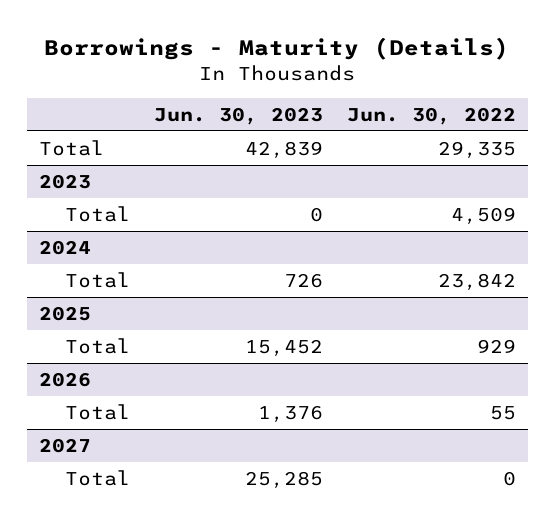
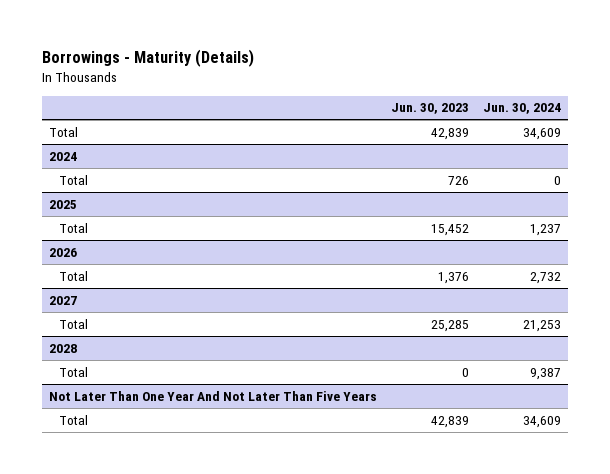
[346,107,516,126] Jun. 30, 2022 -> none
none -> [483,103,562,115] Jun. 30, 2024
[38,173,91,189] 2023 -> none
[65,205,131,222] Total -> none
none -> [49,343,78,353] 2028
none -> [58,366,88,377] Total
none -> [49,390,378,401] Not Later Than One Year And Not Later Than Five Years
none -> [58,414,88,425] Total

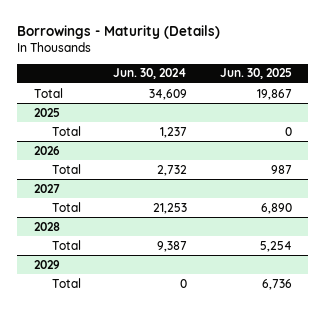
[391,103,470,115] Jun. 30, 2023 -> none
none -> [220,68,293,80] Jun. 30, 2025
[49,151,78,161] 2024 -> none
[58,174,88,185] Total -> none
[49,390,378,401] Not Later Than One Year And Not Later Than Five Years -> none
none -> [33,259,60,269] 2029
[523,415,562,428] 34,609 -> [180,278,188,288] 0

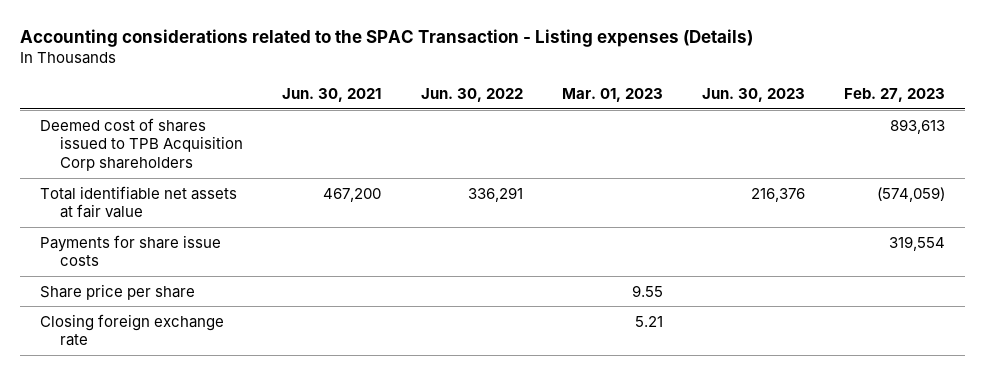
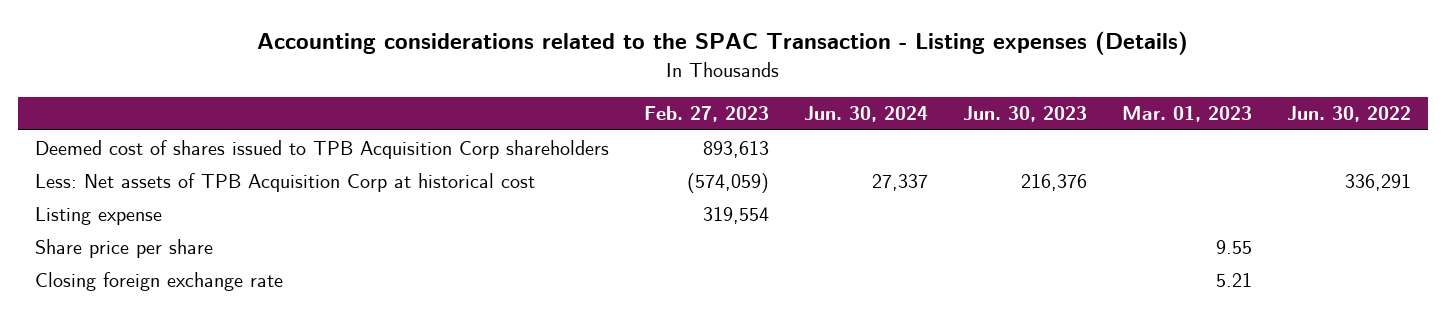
[282,87,382,102] Jun. 30, 2021 -> none
none -> [804,106,929,123] Jun. 30, 2024
[39,185,237,219] Total identifiable net assets at fair value -> [35,172,536,192] Less: Net assets of TPB Acquisition Corp at historical cost
[39,234,221,267] Payments for share issue costs -> [35,206,163,225] Listing expense

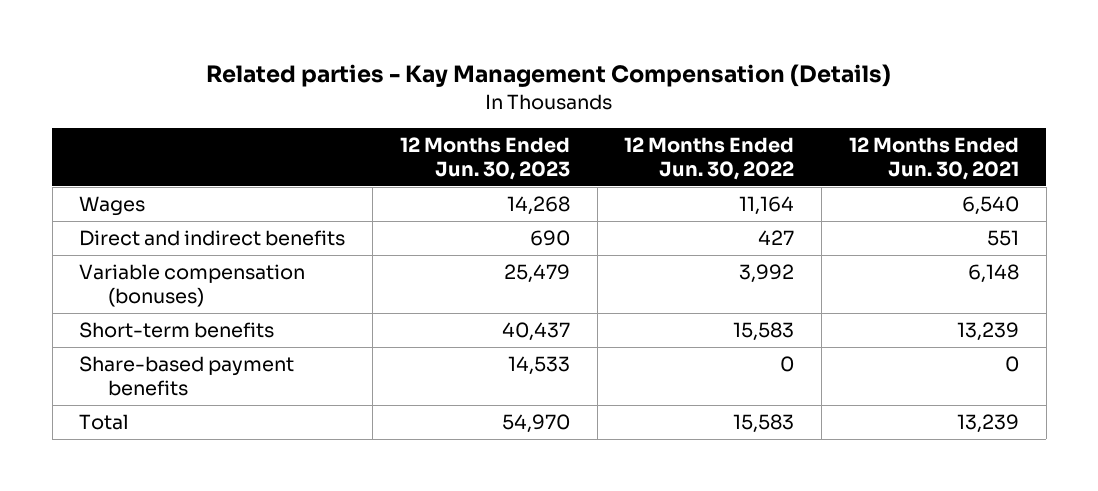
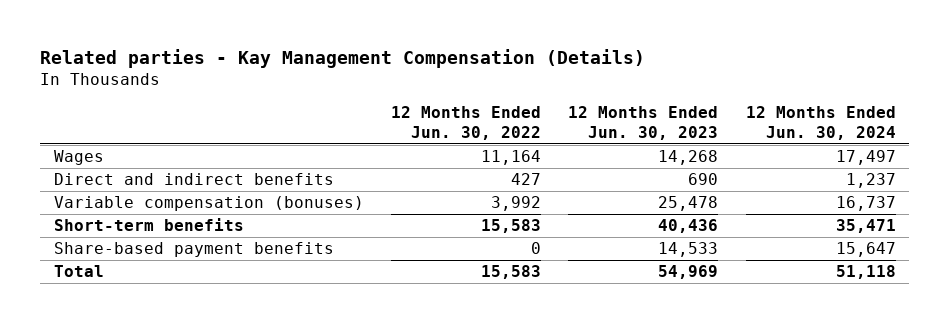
[848,137,1019,181] 12 Months Ended Jun. 30, 2021 -> none
none -> [745,106,896,140] 12 Months Ended Jun. 30, 2024
[503,264,570,284] 25,479 -> [658,196,719,212] 25,478
[501,322,570,342] 40,437 -> [658,219,719,234] 40,436
[501,414,570,434] 54,970 -> [658,265,719,280] 54,969

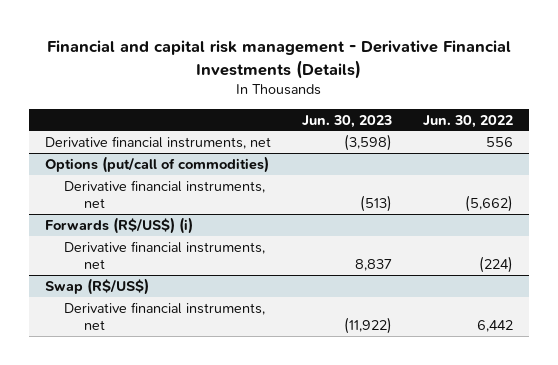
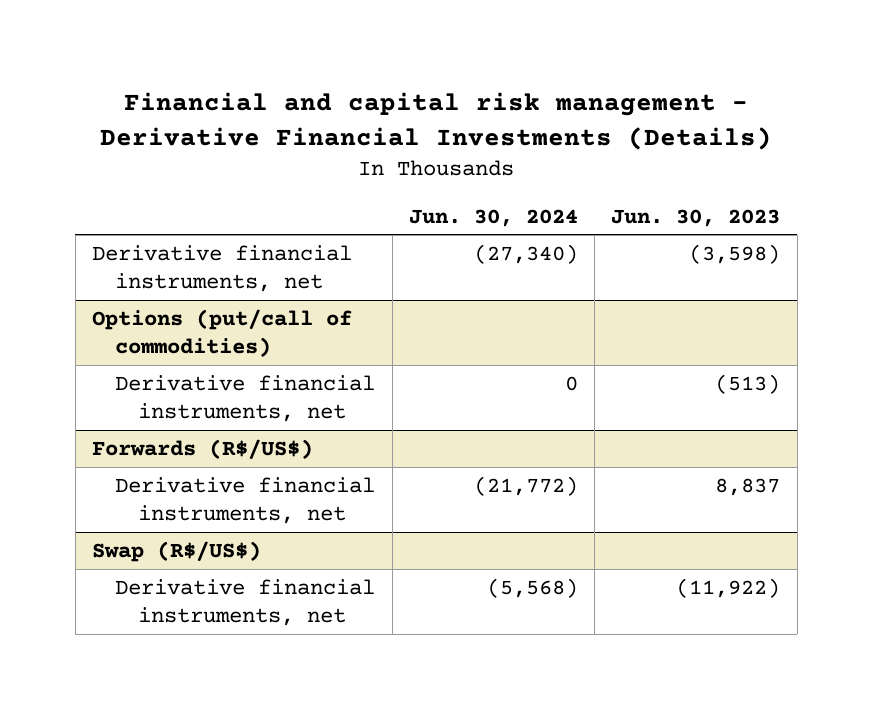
[423,114,514,128] Jun. 30, 2022 -> none
none -> [408,208,578,227] Jun. 30, 2024
[44,216,193,234] Forwards (R$/US$) (i) -> [92,438,314,459] Forwards (R$/US$)

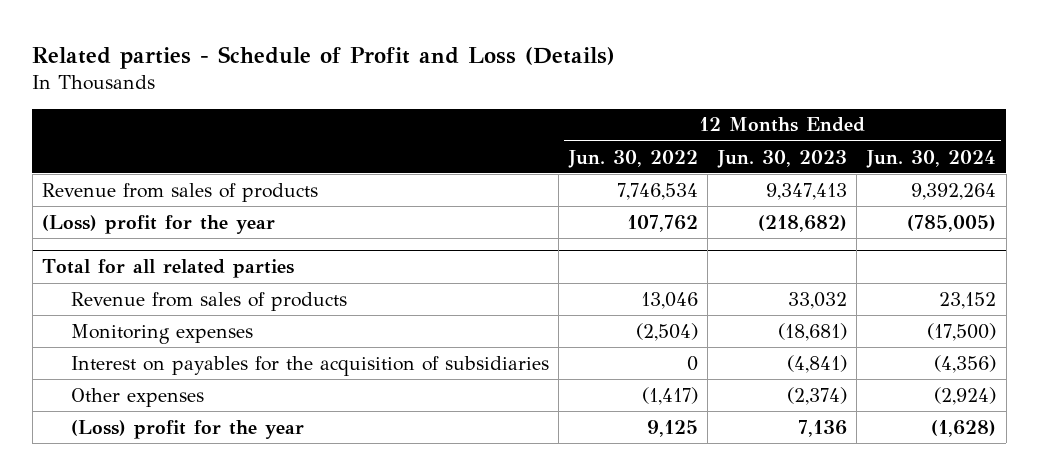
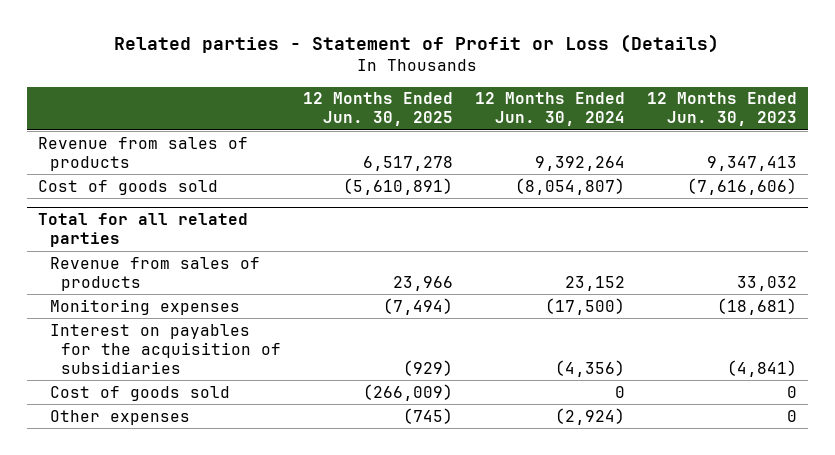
[32,45,616,69] Related parties - Schedule of Profit and Loss (Details) -> [114,34,720,54] Related parties - Statement of Profit or Loss (Details)
[567,149,698,168] Jun. 30, 2022 -> none
none -> [303,92,454,127] 12 Months Ended Jun. 30, 2025
[42,214,276,234] (Loss) profit for the year -> none
none -> [37,179,218,195] Cost of goods sold
[70,419,304,439] (Loss) profit for the year -> none
none -> [49,385,230,401] Cost of goods sold
[786,386,847,405] (2,374) -> [787,409,798,422] 0

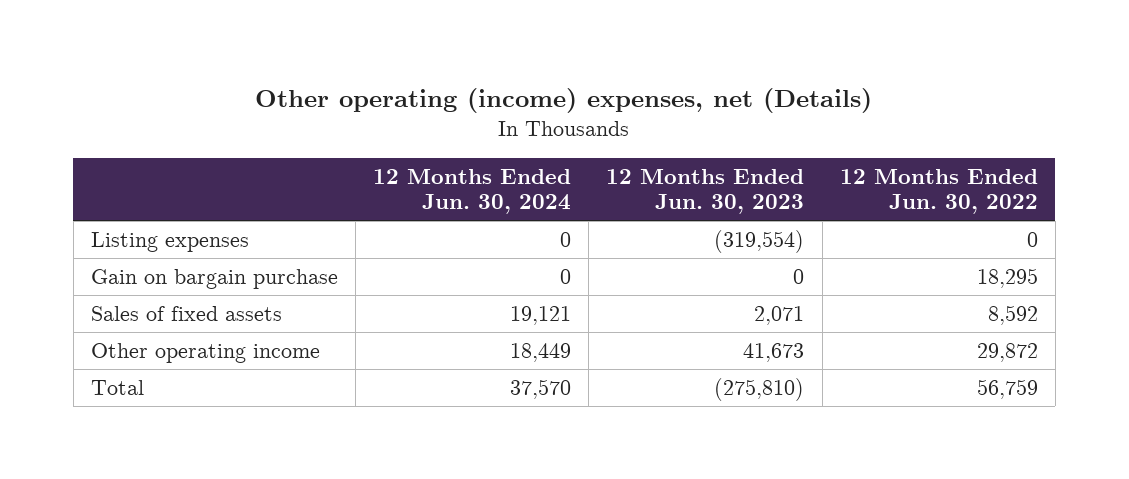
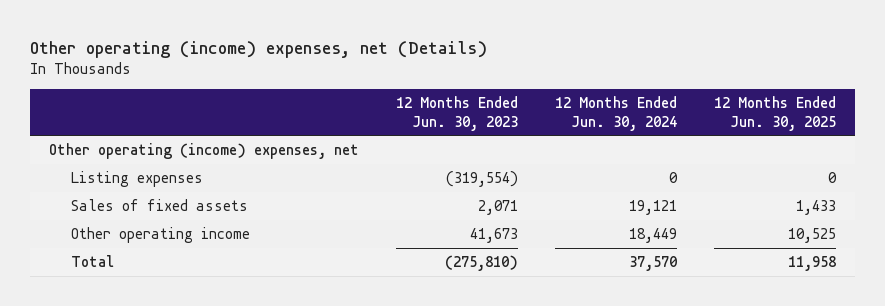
[839,168,1038,215] 12 Months Ended Jun. 30, 2022 -> none
none -> [714,96,837,131] 12 Months Ended Jun. 30, 2025
none -> [48,143,359,160] Other operating (income) expenses, net
[90,269,338,290] Gain on bargain purchase -> none

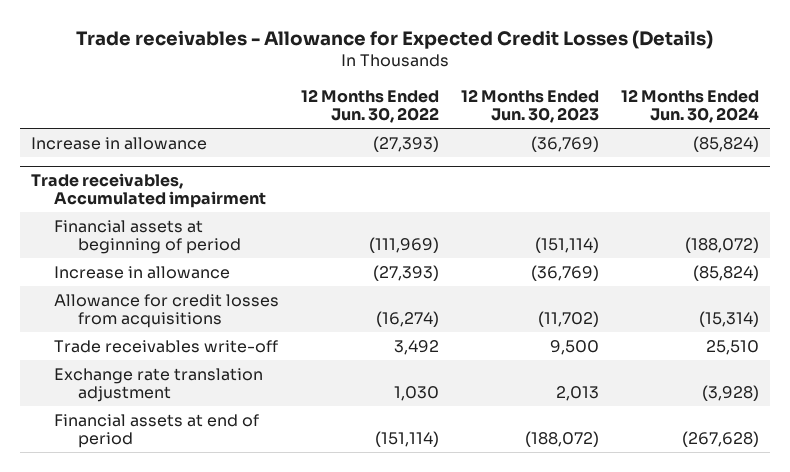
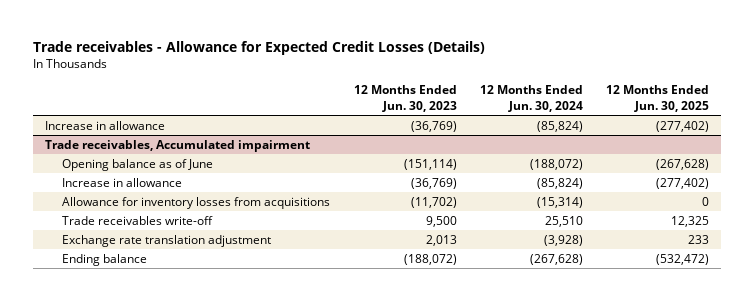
[301,88,440,124] 12 Months Ended Jun. 30, 2022 -> none
none -> [606,85,710,112] 12 Months Ended Jun. 30, 2025
[54,219,241,255] Financial assets at beginning of period -> [62,159,214,172] Opening balance as of June
[54,293,280,329] Allowance for credit losses from acquisitions -> [62,197,331,210] Allowance for inventory losses from acquisitions
[54,413,260,449] Financial assets at end of period -> [62,254,148,267] Ending balance

